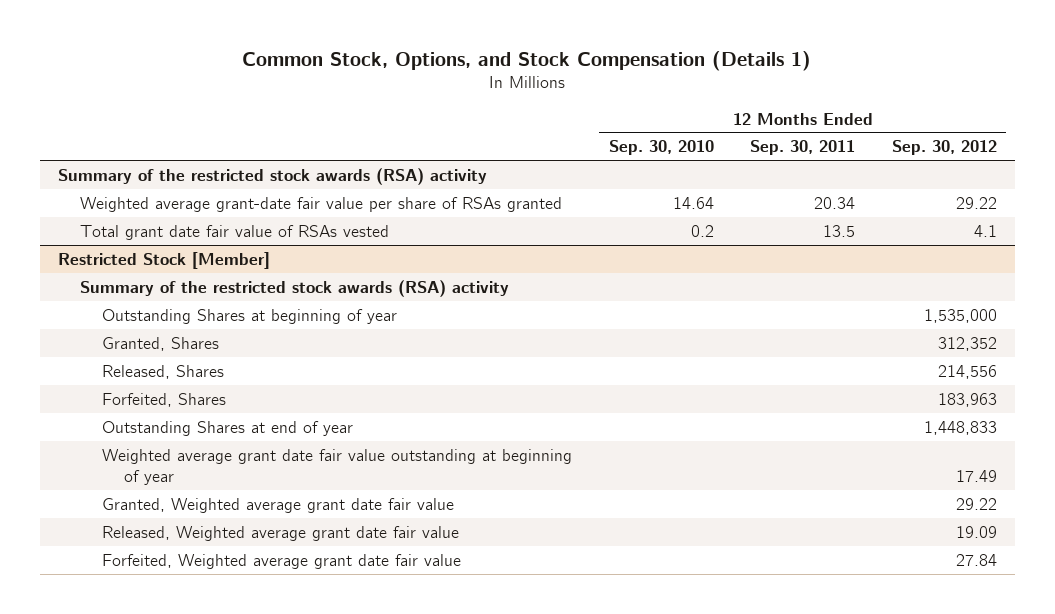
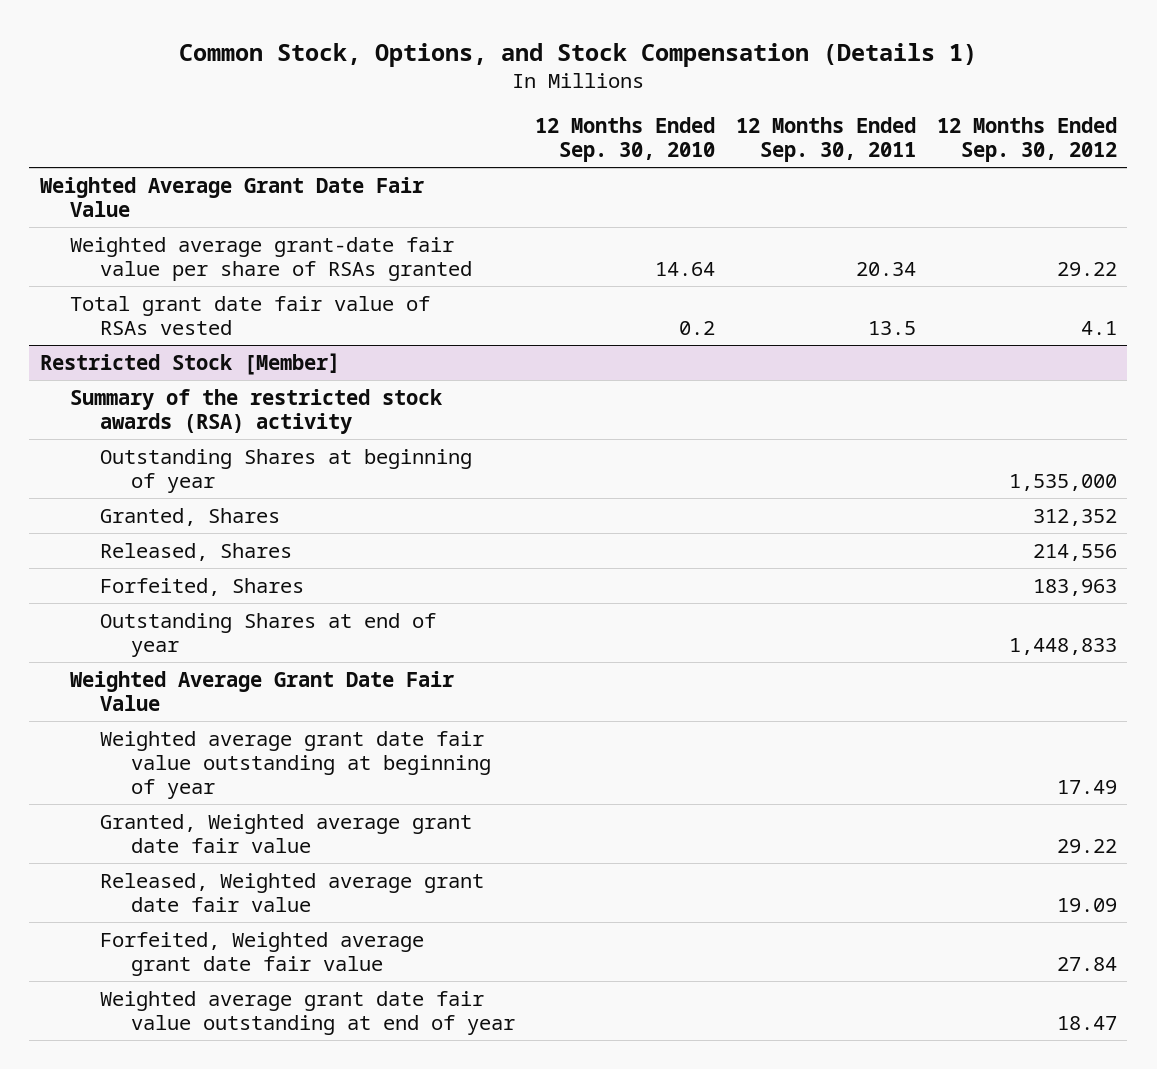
[57,167,487,185] Summary of the restricted stock awards (RSA) activity -> none
none -> [39,176,424,217] Weighted Average Grant Date Fair Value
none -> [70,670,455,711] Weighted Average Grant Date Fair Value
none -> [100,990,515,1035] Weighted average grant date fair value outstanding at end of year

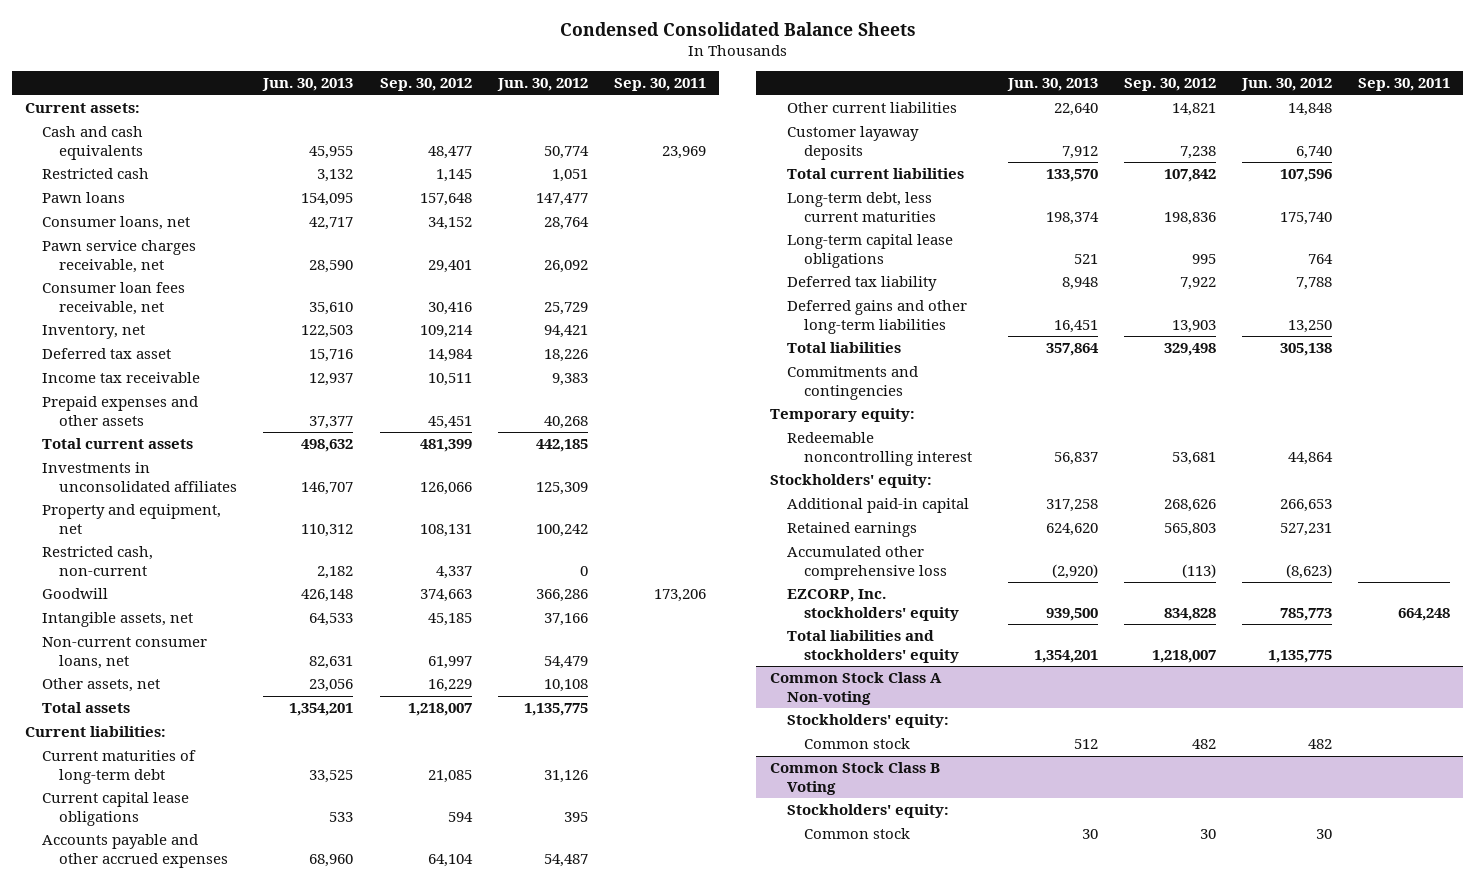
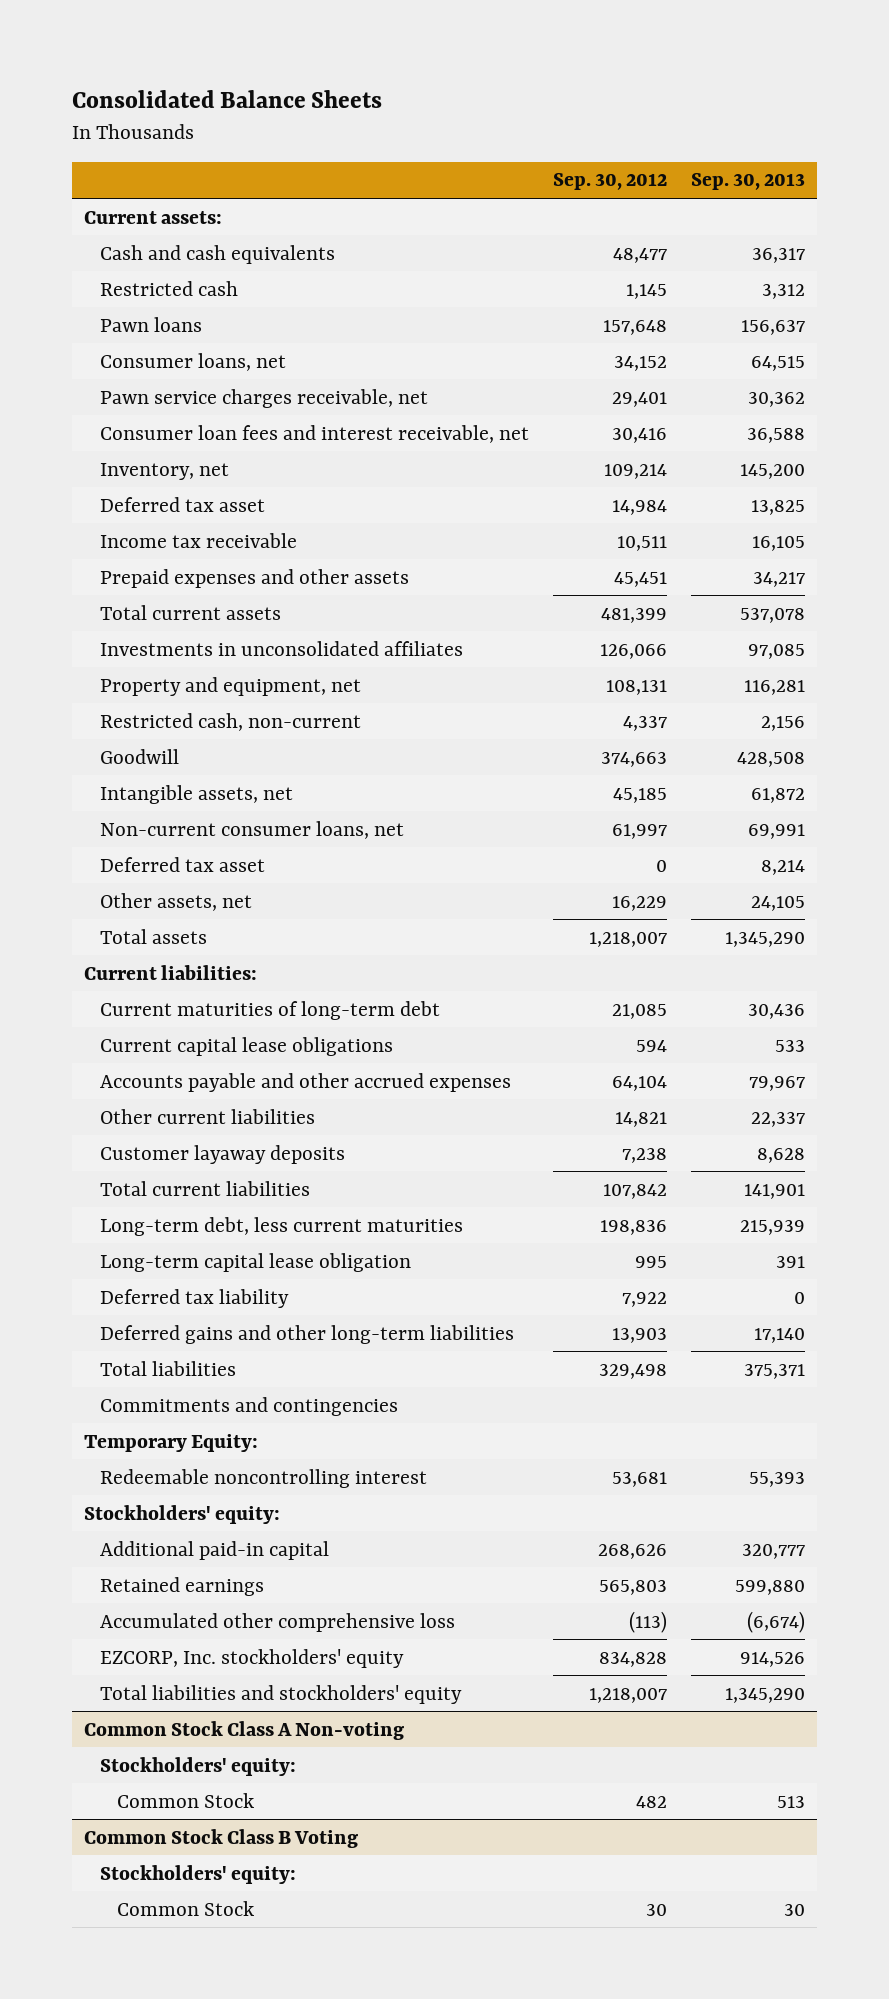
[559,21,916,36] Condensed Consolidated Balance Sheets -> [71,89,382,108] Consolidated Balance Sheets
[262,78,354,92] Jun. 30, 2013 -> none
[496,78,588,92] Jun. 30, 2012 -> none
[613,78,706,92] Sep. 30, 2011 -> none
none -> [690,173,805,191] Sep. 30, 2013
[42,282,186,316] Consumer loan fees receivable, net -> [100,424,530,443] Consumer loan fees and interest receivable, net
none -> [100,856,266,872] Deferred tax asset
[786,234,953,269] Long-term capital lease obligations -> [100,1252,412,1272] Long-term capital lease obligation
[769,408,915,423] Temporary equity: -> [83,1433,258,1452] Temporary Equity:
[803,738,910,750] Common stock -> [116,1792,254,1808] Common Stock
[803,828,910,840] Common stock -> [116,1900,254,1916] Common Stock

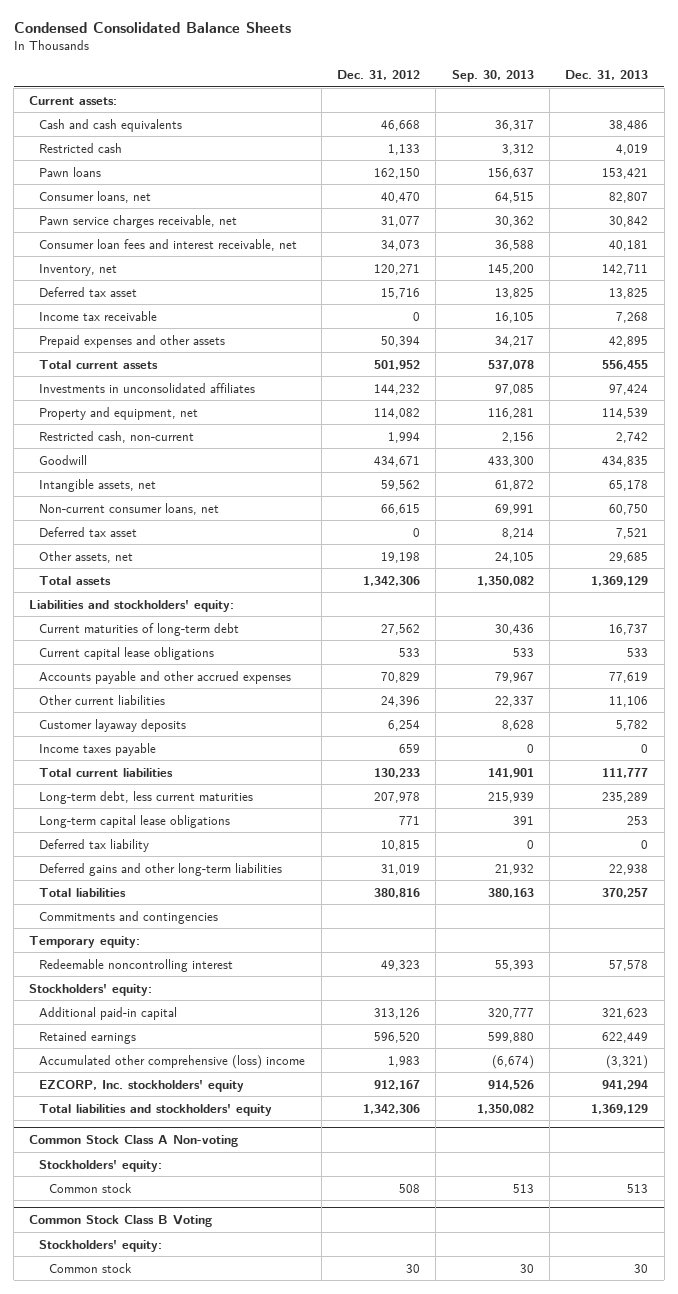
[71,89,382,108] Consolidated Balance Sheets -> [13,21,291,33] Condensed Consolidated Balance Sheets
[553,173,668,191] Sep. 30, 2012 -> none
none -> [337,69,421,80] Dec. 31, 2012
none -> [565,69,649,80] Dec. 31, 2013
[736,751,805,767] 428,508 -> [487,455,534,467] 433,300
[724,931,805,947] 1,345,290 -> [476,575,534,586] 1,350,082
[83,964,257,980] Current liabilities: -> [29,599,235,612] Liabilities and stockholders' equity:
none -> [39,742,157,756] Income taxes payable
[100,1252,412,1272] Long-term capital lease obligation -> [39,814,231,828] Long-term capital lease obligations
[753,1327,805,1343] 17,140 -> [494,863,534,875] 21,932
[743,1363,805,1379] 375,371 -> [487,887,534,898] 380,163
[83,1433,258,1452] Temporary Equity: -> [29,935,141,948] Temporary equity:
[100,1612,456,1632] Accumulated other comprehensive loss -> [39,1054,306,1069] Accumulated other comprehensive (loss) income
[724,1687,805,1703] 1,345,290 -> [476,1103,534,1114] 1,350,082
[116,1792,254,1808] Common Stock -> [49,1182,133,1193] Common stock
[116,1900,254,1916] Common Stock -> [49,1262,133,1273] Common stock

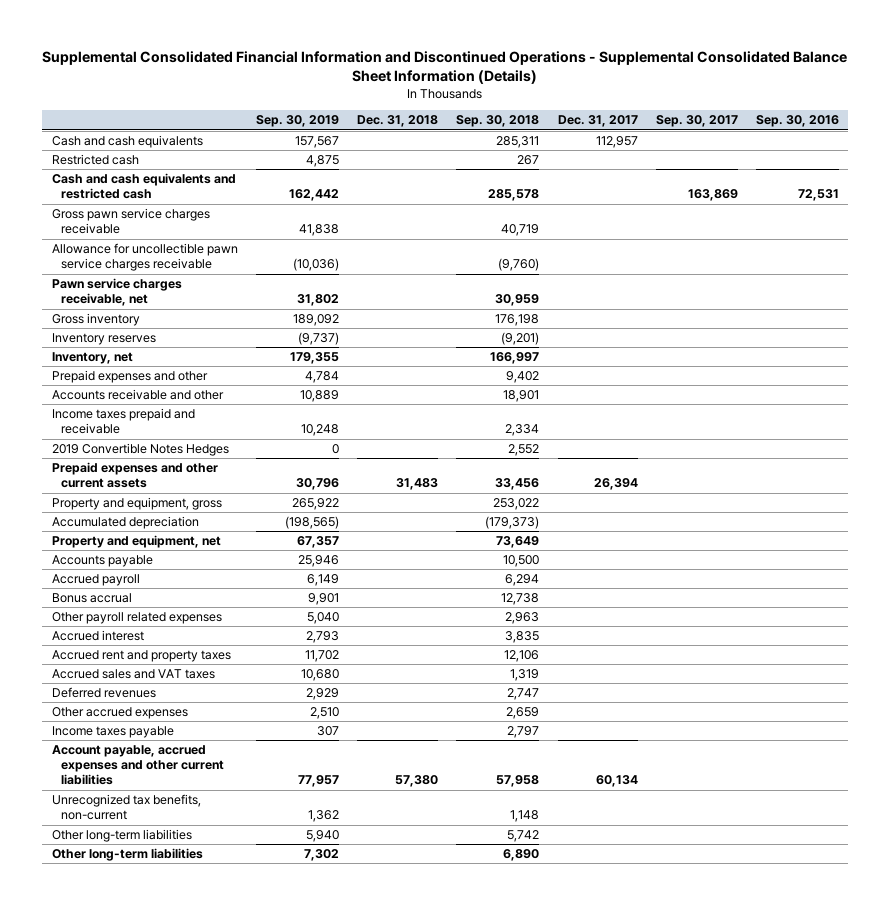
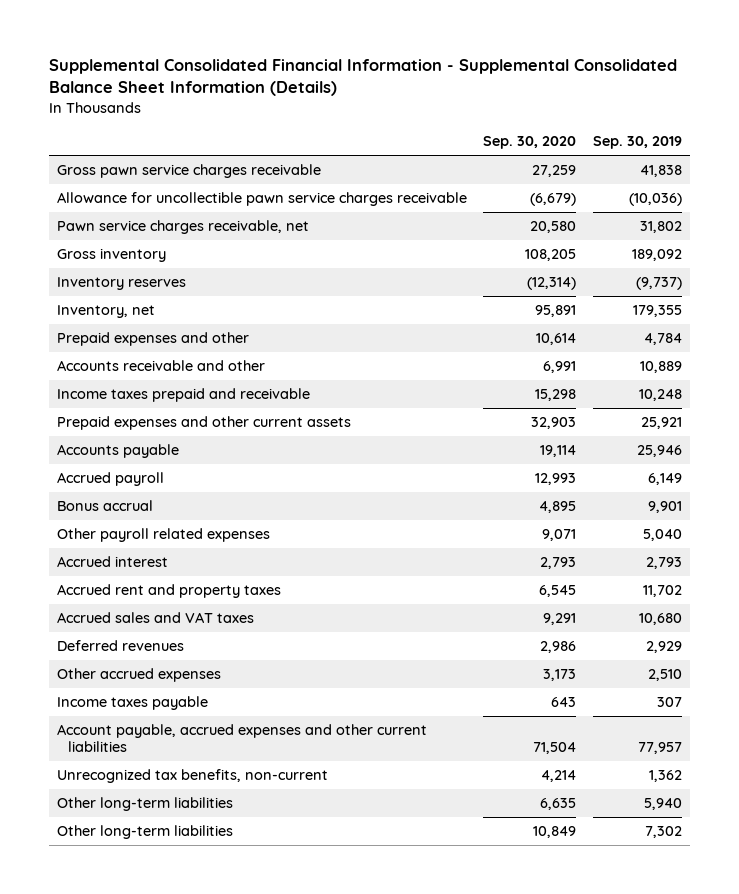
[42,50,848,85] Supplemental Consolidated Financial Information and Discontinued Operations - Supplemental Consolidated Balance Sheet Information (Details) -> [48,59,677,97] Supplemental Consolidated Financial Information - Supplemental Consolidated Balance Sheet Information (Details)
[357,115,439,128] Dec. 31, 2018 -> none
[456,115,540,128] Sep. 30, 2018 -> none
[557,115,638,128] Dec. 31, 2017 -> none
[655,115,738,128] Sep. 30, 2017 -> none
[756,115,840,128] Sep. 30, 2016 -> none
none -> [483,136,577,150] Sep. 30, 2020
[51,135,203,149] Cash and cash equivalents -> none
[51,154,139,166] Restricted cash -> none
[51,173,236,200] Cash and cash equivalents and restricted cash -> none
[51,443,229,457] 2019 Convertible Notes Hedges -> none
[51,497,222,511] Property and equipment, gross -> none
[51,516,199,530] Accumulated depreciation -> none
[51,535,221,549] Property and equipment, net -> none
[295,478,339,491] 30,796 -> [640,417,682,430] 25,921

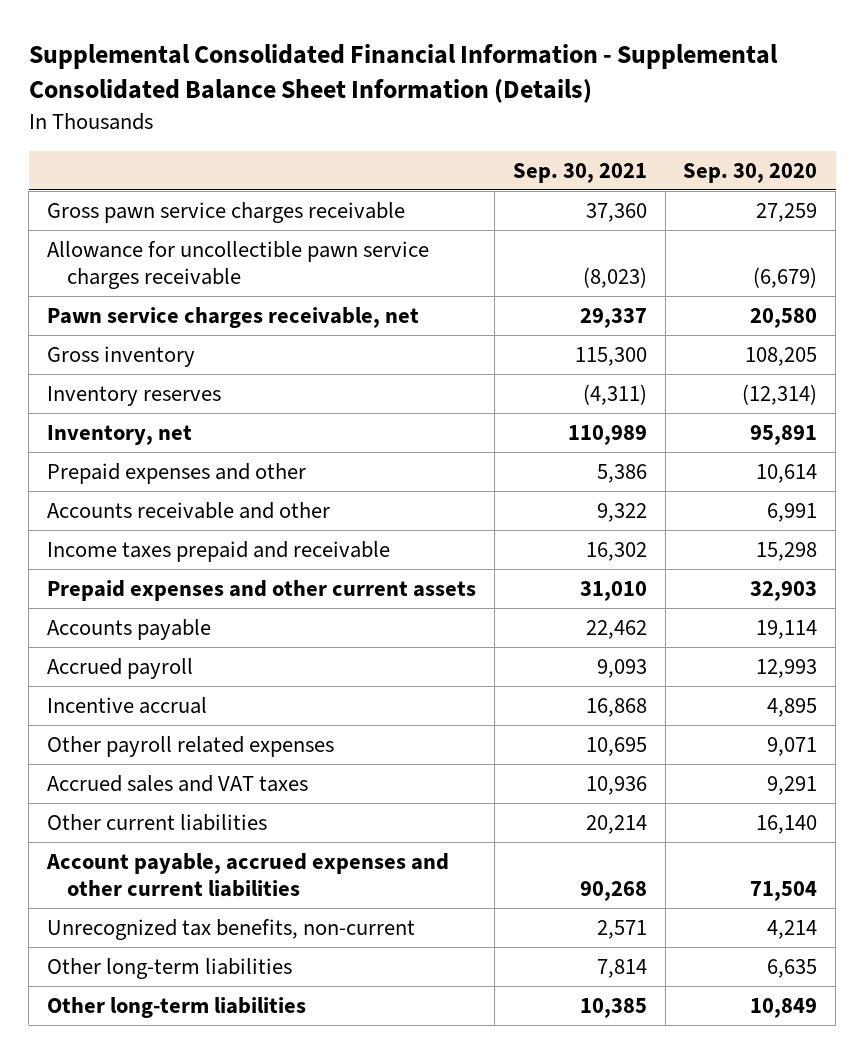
[592,136,682,150] Sep. 30, 2019 -> none
none -> [512,162,647,183] Sep. 30, 2021
[56,500,153,512] Bonus accrual -> [46,696,207,714] Incentive accrual
[56,556,168,568] Accrued interest -> none
[56,584,281,599] Accrued rent and property taxes -> none
[56,640,184,652] Deferred revenues -> none
[56,668,221,683] Other accrued expenses -> none
[56,696,208,711] Income taxes payable -> none
none -> [46,813,267,831] Other current liabilities

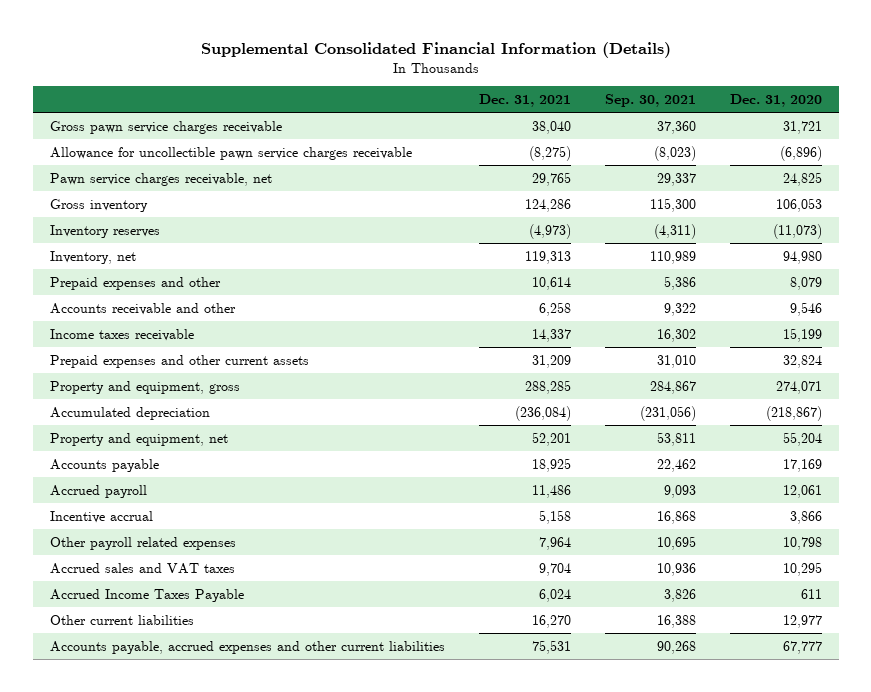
[28,44,778,104] Supplemental Consolidated Financial Information - Supplemental Consolidated Balance Sheet Information (Details) -> [200,42,671,59] Supplemental Consolidated Financial Information (Details)
[683,162,818,183] Sep. 30, 2020 -> none
none -> [478,93,571,107] Dec. 31, 2021
none -> [729,93,822,107] Dec. 31, 2020
[46,540,390,562] Income taxes prepaid and receivable -> [49,328,194,341] Income taxes receivable
none -> [49,380,240,394] Property and equipment, gross
none -> [49,406,210,420] Accumulated depreciation
none -> [49,432,228,446] Property and equipment, net
[46,918,415,940] Unrecognized tax benefits, non-current -> none
[46,957,292,979] Other long-term liabilities -> none
[46,996,306,1018] Other long-term liabilities -> none
none -> [49,588,244,602] Accrued Income Taxes Payable
[585,814,647,834] 20,214 -> [656,614,696,628] 16,388
[45,852,449,898] Account payable, accrued expenses and other current liabilities -> [49,640,445,654] Accounts payable, accrued expenses and other current liabilities

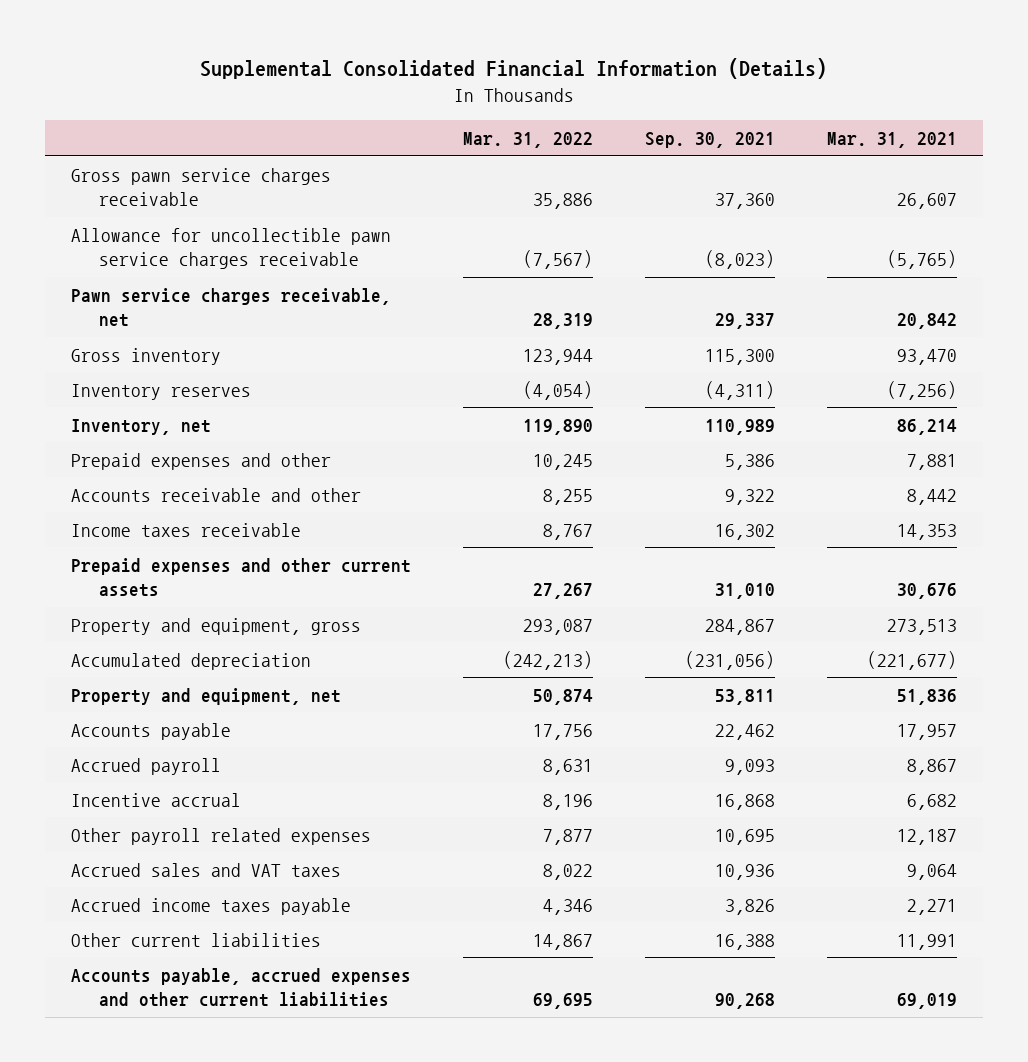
[478,93,571,107] Dec. 31, 2021 -> none
[729,93,822,107] Dec. 31, 2020 -> none
none -> [463,132,594,149] Mar. 31, 2022
none -> [826,132,957,149] Mar. 31, 2021
[49,588,244,602] Accrued Income Taxes Payable -> [71,897,352,915] Accrued income taxes payable

